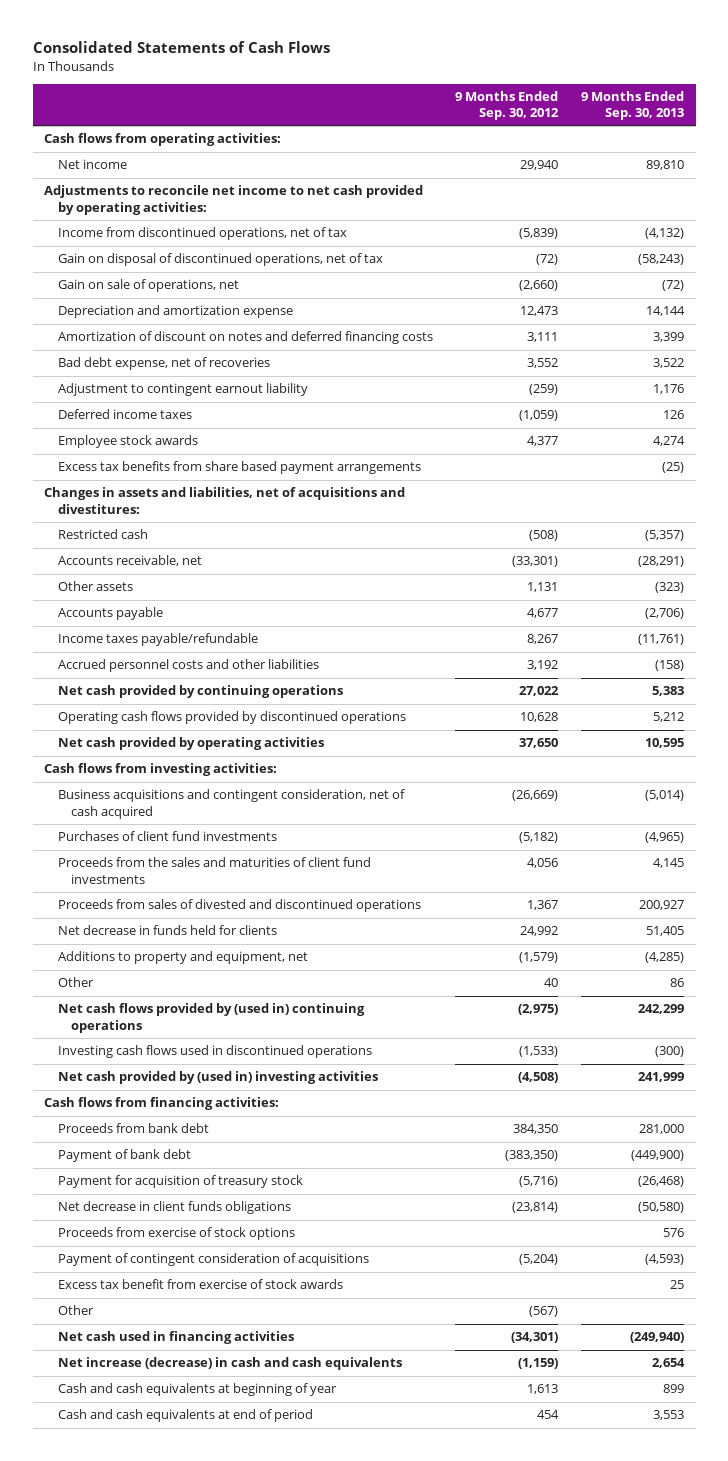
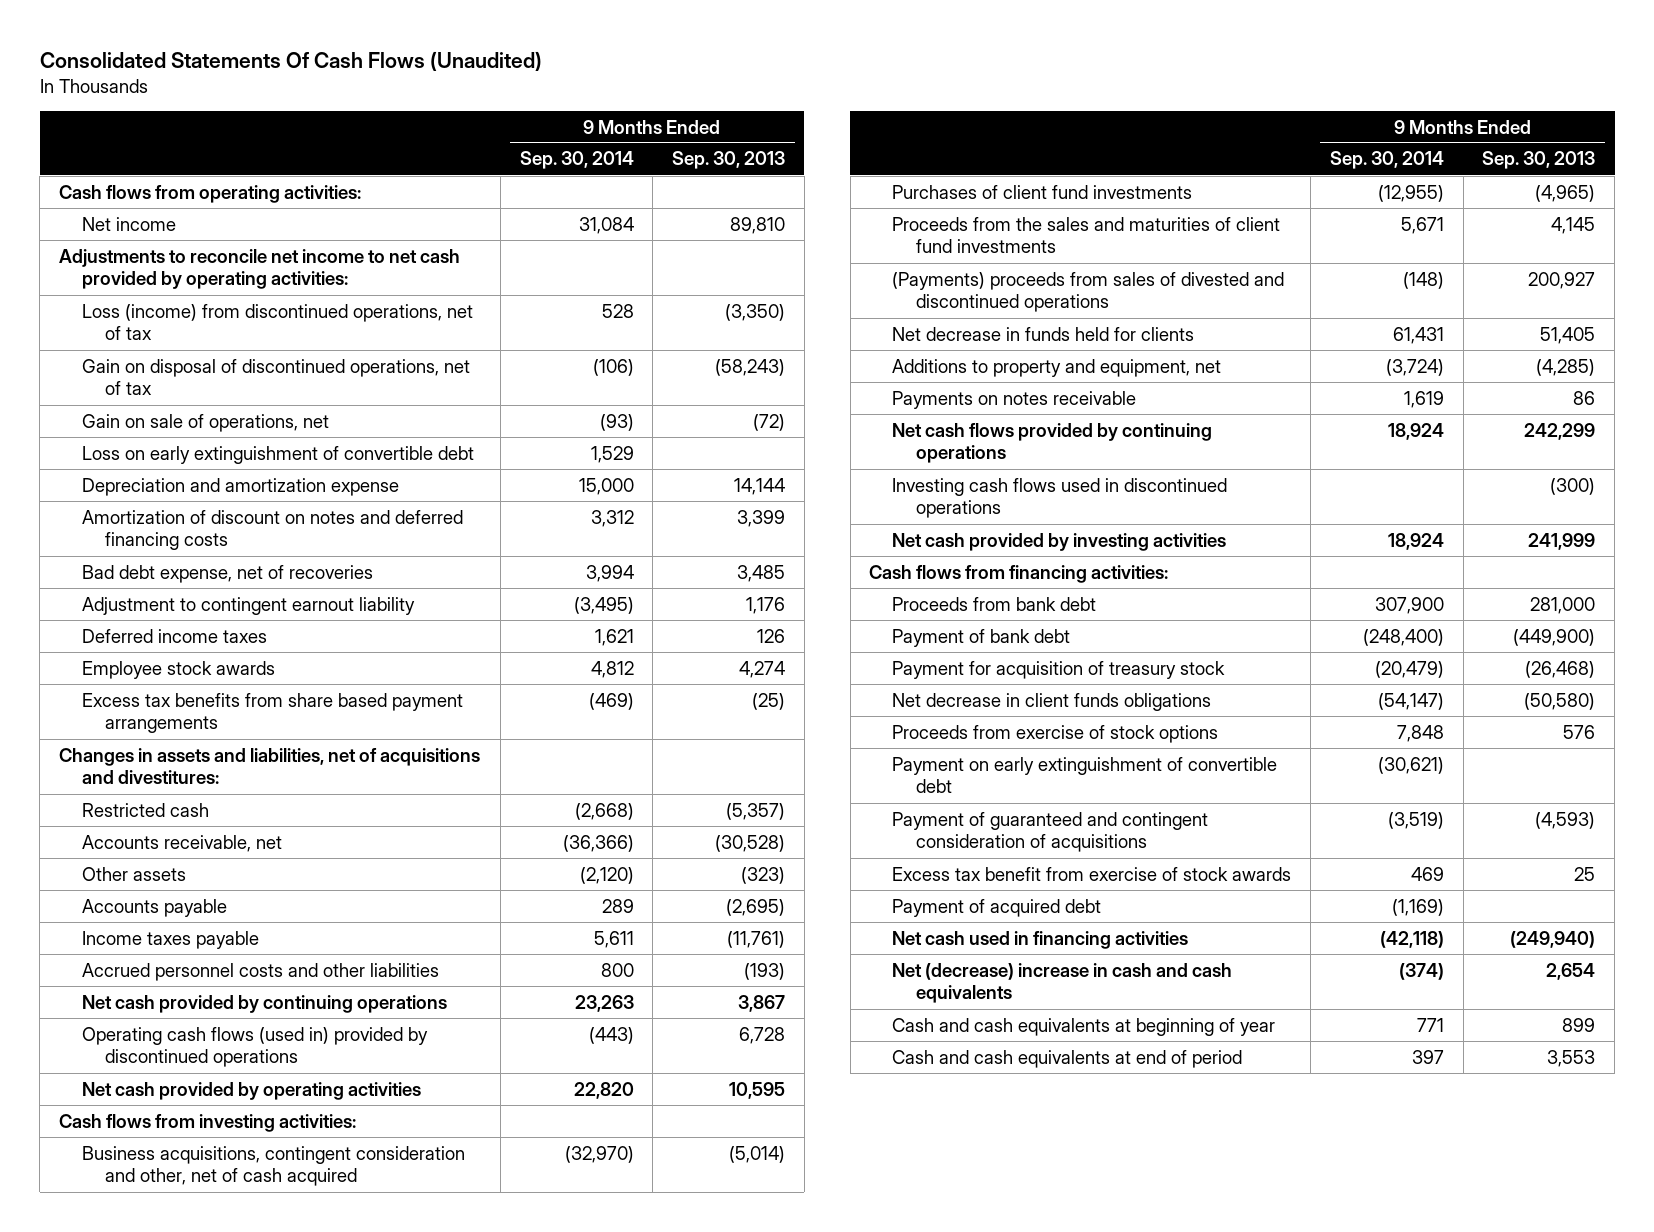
[32,40,330,53] Consolidated Statements of Cash Flows -> [39,51,542,72] Consolidated Statements Of Cash Flows (Unaudited)
[455,91,560,121] 9 Months Ended Sep. 30, 2012 -> none
none -> [519,151,634,170] Sep. 30, 2014
[57,227,347,241] Income from discontinued operations, net of tax -> [82,303,474,341] Loss (income) from discontinued operations, net of tax
[645,228,685,240] (4,132) -> [725,303,786,321] (3,350)
none -> [82,445,475,464] Loss on early extinguishment of convertible debt
[653,358,685,369] 3,522 -> [737,564,786,582] 3,485
[638,556,685,568] (28,291) -> [715,834,786,852] (30,528)
[645,608,685,620] (2,706) -> [726,898,786,916] (2,695)
[57,633,258,647] Income taxes payable/refundable -> [82,930,260,949] Income taxes payable
[655,660,685,672] (158) -> [744,962,786,980] (193)
[652,686,685,697] 5,383 -> [738,994,786,1012] 3,867
[57,711,406,725] Operating cash flows provided by discontinued operations -> [82,1026,429,1068] Operating cash flows (used in) provided by discontinued operations
[653,712,685,723] 5,212 -> [739,1026,786,1044] 6,728
[57,789,405,819] Business acquisitions and contingent consideration, net of cash acquired -> [82,1145,466,1187] Business acquisitions, contingent consideration and other, net of cash acquired
[57,899,421,913] Proceeds from sales of divested and discontinued operations -> [892,271,1285,313] (Payments) proceeds from sales of divested and discontinued operations
[57,977,94,988] Other -> [892,390,1137,409] Payments on notes receivable
[57,1003,365,1033] Net cash flows provided by (used in) continuing operations -> [892,422,1213,464] Net cash flows provided by continuing operations
[57,1071,378,1085] Net cash provided by (used in) investing activities -> [892,532,1227,551] Net cash provided by investing activities
none -> [892,756,1278,794] Payment on early extinguishment of convertible debt
[57,1253,369,1267] Payment of contingent consideration of acquisitions -> [892,811,1209,853] Payment of guaranteed and contingent consideration of acquisitions
[57,1305,94,1316] Other -> [892,898,1102,917] Payment of acquired debt
[57,1357,402,1371] Net increase (decrease) in cash and cash equivalents -> [892,962,1233,1004] Net (decrease) increase in cash and cash equivalents

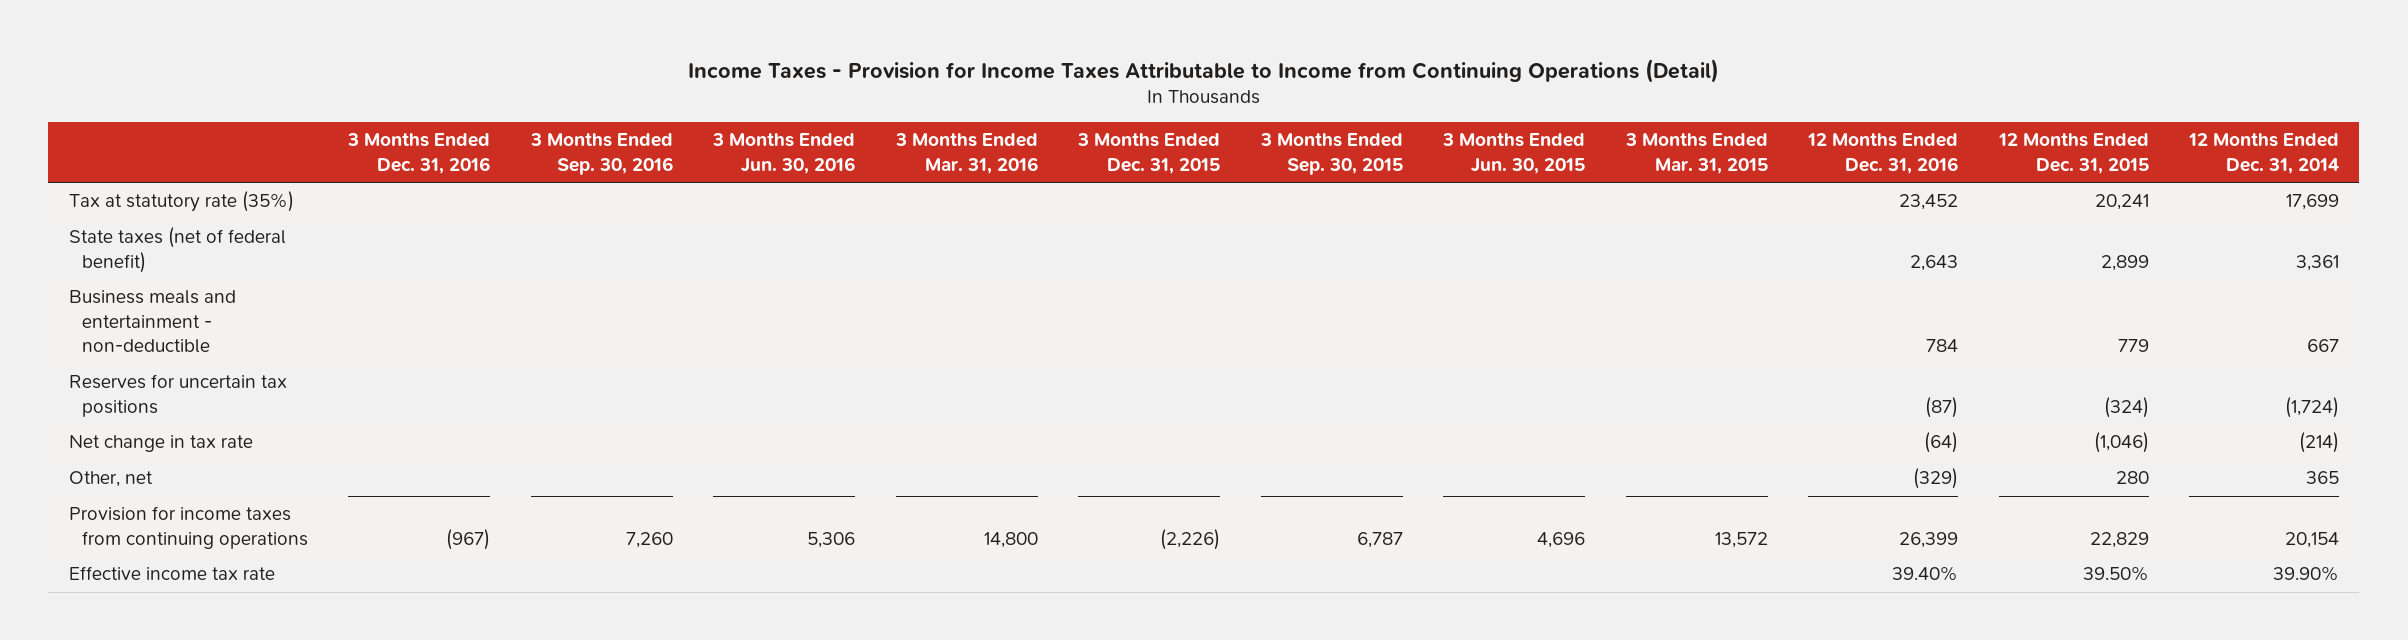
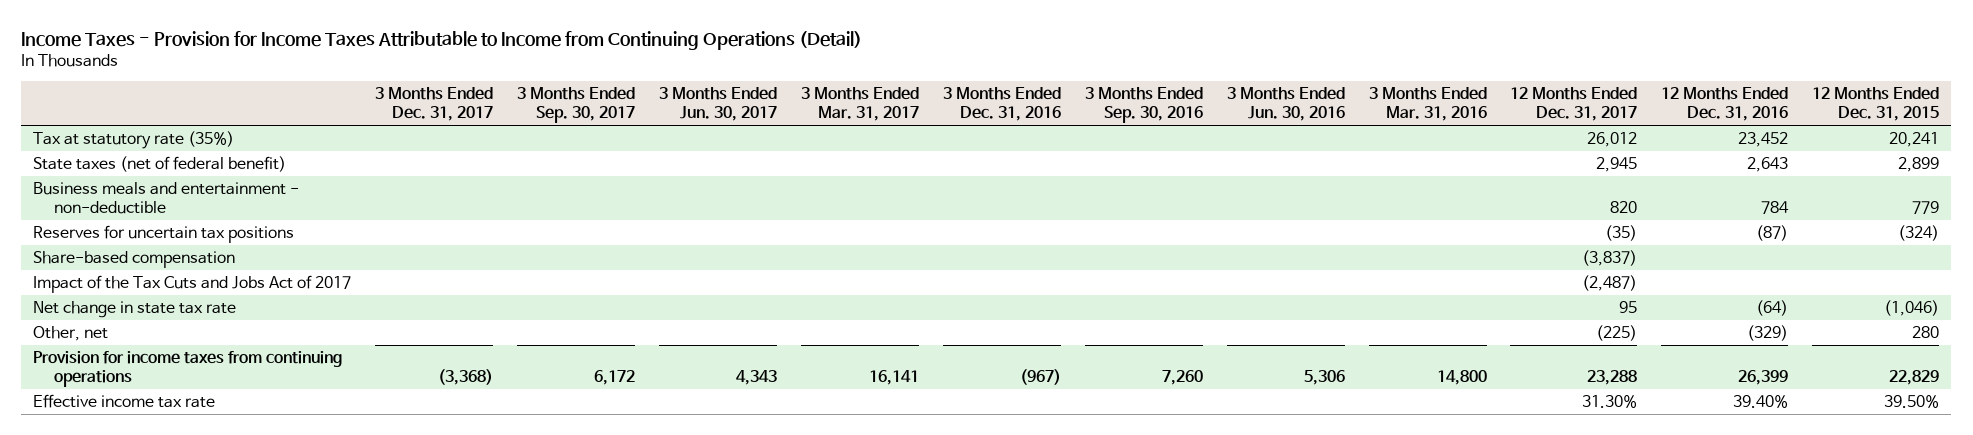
[1077,133,1221,174] 3 Months Ended Dec. 31, 2015 -> none
[1259,133,1403,175] 3 Months Ended Sep. 30, 2015 -> none
[1442,133,1586,174] 3 Months Ended Jun. 30, 2015 -> none
[1624,133,1768,174] 3 Months Ended Mar. 31, 2015 -> none
[2188,133,2340,174] 12 Months Ended Dec. 31, 2014 -> none
none -> [375,86,494,122] 3 Months Ended Dec. 31, 2017
none -> [517,86,636,124] 3 Months Ended Sep. 30, 2017
none -> [658,86,777,122] 3 Months Ended Jun. 30, 2017
none -> [800,86,919,122] 3 Months Ended Mar. 31, 2017
none -> [1510,86,1638,122] 12 Months Ended Dec. 31, 2017
none -> [33,251,236,269] Share-based compensation
none -> [33,275,352,294] Impact of the Tax Cuts and Jobs Act of 2017
[68,435,253,453] Net change in tax rate -> [33,301,237,319] Net change in state tax rate

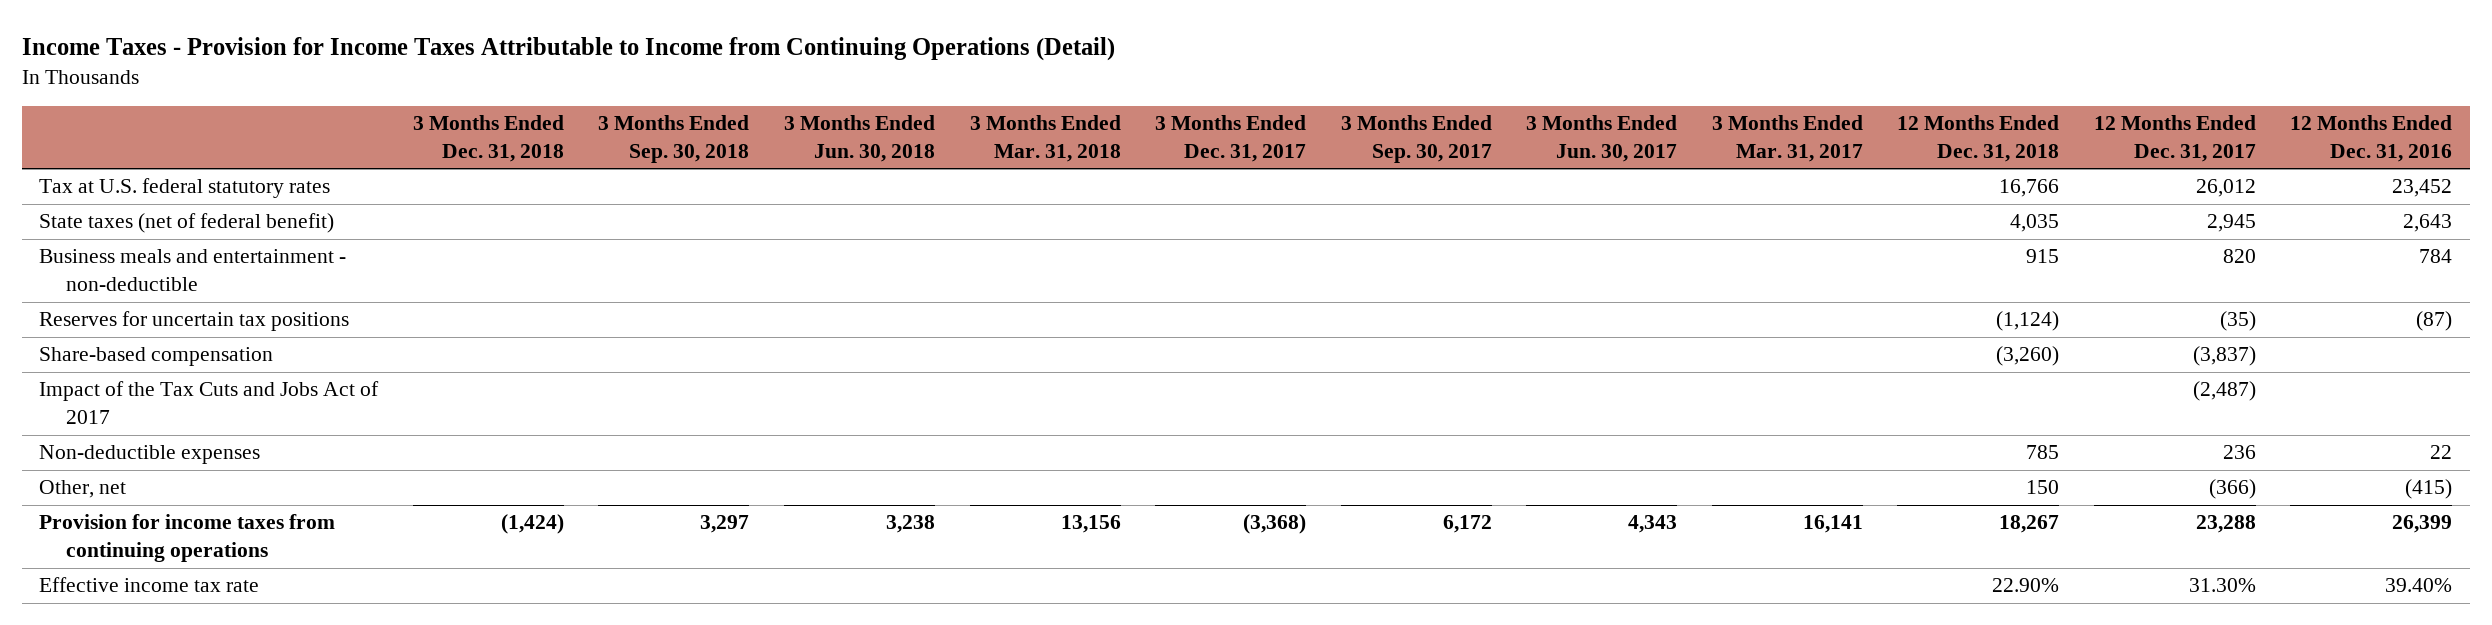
[942,86,1061,122] 3 Months Ended Dec. 31, 2016 -> none
[1084,86,1203,124] 3 Months Ended Sep. 30, 2016 -> none
[1226,86,1345,122] 3 Months Ended Jun. 30, 2016 -> none
[1368,86,1487,122] 3 Months Ended Mar. 31, 2016 -> none
[1812,86,1940,122] 12 Months Ended Dec. 31, 2015 -> none
none -> [412,115,564,162] 3 Months Ended Dec. 31, 2018
none -> [598,115,750,163] 3 Months Ended Sep. 30, 2018
none -> [784,115,936,162] 3 Months Ended Jun. 30, 2018
none -> [969,115,1121,162] 3 Months Ended Mar. 31, 2018
none -> [1897,115,2060,162] 12 Months Ended Dec. 31, 2018
[33,131,235,150] Tax at statutory rate (35%) -> [39,178,331,199] Tax at U.S. federal statutory rates
[33,301,237,319] Net change in state tax rate -> none
none -> [39,445,261,465] Non-deductible expenses
[1596,325,1638,342] (225) -> [2208,479,2256,500] (366)
[1747,325,1789,342] (329) -> [2405,479,2453,500] (415)

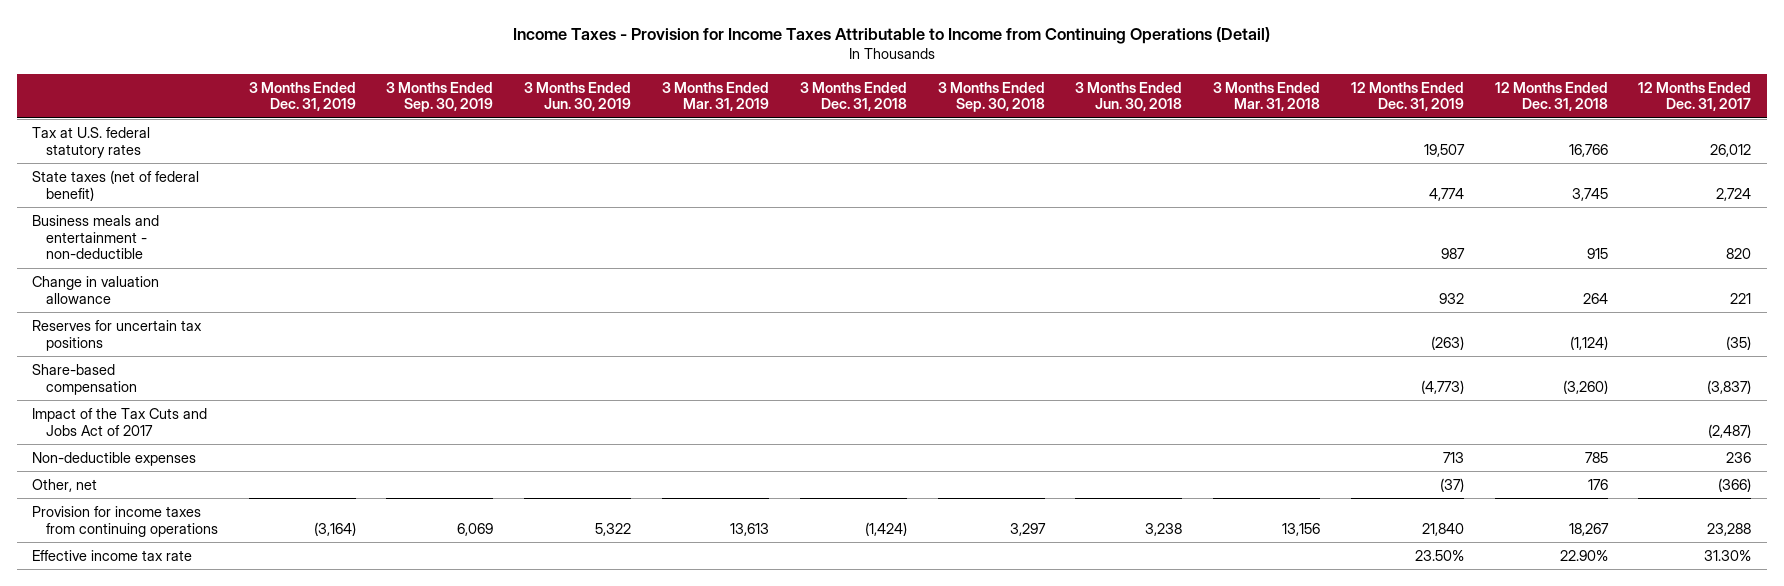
[1155,115,1307,162] 3 Months Ended Dec. 31, 2017 -> none
[1340,115,1492,163] 3 Months Ended Sep. 30, 2017 -> none
[1526,115,1678,162] 3 Months Ended Jun. 30, 2017 -> none
[1711,115,1863,162] 3 Months Ended Mar. 31, 2017 -> none
[2290,115,2453,162] 12 Months Ended Dec. 31, 2016 -> none
none -> [248,81,356,112] 3 Months Ended Dec. 31, 2019
none -> [386,81,494,113] 3 Months Ended Sep. 30, 2019
none -> [524,81,632,112] 3 Months Ended Jun. 30, 2019
none -> [661,81,769,112] 3 Months Ended Mar. 31, 2019
none -> [1350,81,1464,112] 12 Months Ended Dec. 31, 2019
[2010,214,2060,233] 4,035 -> [1571,187,1608,201] 3,745
[2206,214,2256,233] 2,945 -> [1716,187,1752,201] 2,724
none -> [32,275,160,304] Change in valuation allowance
[2026,480,2060,495] 150 -> [1587,478,1608,490] 176

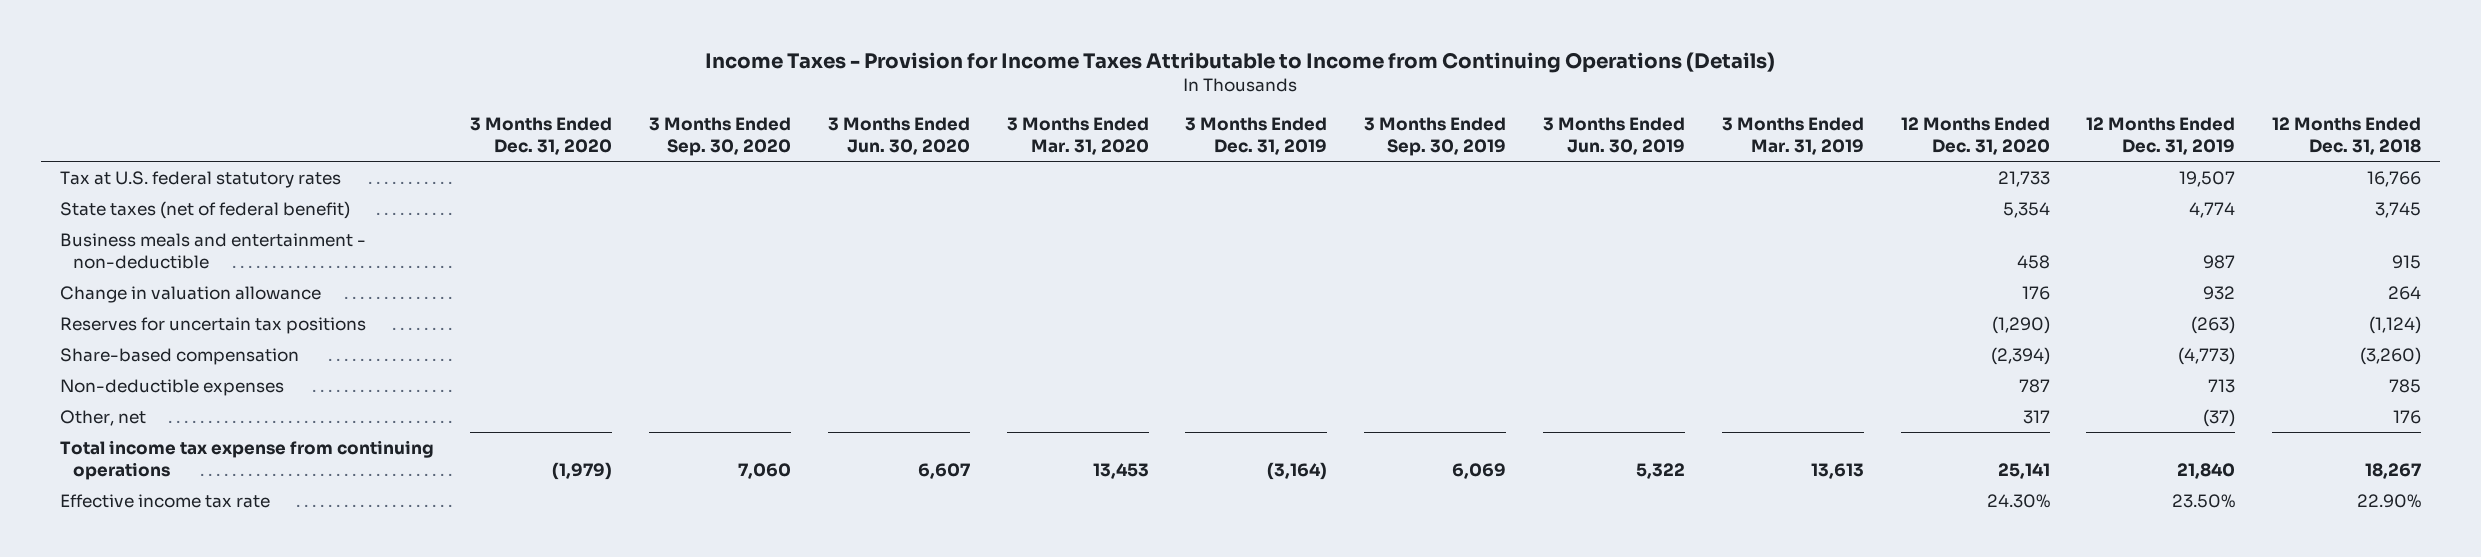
[512,26,1270,44] Income Taxes - Provision for Income Taxes Attributable to Income from Continuing Operations (Detail) -> [705,51,1776,73] Income Taxes - Provision for Income Taxes Attributable to Income from Continuing Operations (Details)
[799,81,907,112] 3 Months Ended Dec. 31, 2018 -> none
[937,81,1045,113] 3 Months Ended Sep. 30, 2018 -> none
[1075,81,1183,112] 3 Months Ended Jun. 30, 2018 -> none
[1213,81,1321,112] 3 Months Ended Mar. 31, 2018 -> none
[1638,81,1752,112] 12 Months Ended Dec. 31, 2017 -> none
none -> [470,117,613,156] 3 Months Ended Dec. 31, 2020
none -> [649,117,792,157] 3 Months Ended Sep. 30, 2020
none -> [827,117,970,156] 3 Months Ended Jun. 30, 2020
none -> [1006,117,1149,156] 3 Months Ended Mar. 31, 2020
none -> [1900,117,2050,156] 12 Months Ended Dec. 31, 2020
[32,407,208,436] Impact of the Tax Cuts and Jobs Act of 2017 -> none
[32,505,218,537] Provision for income taxes from continuing operations -> [59,439,434,480] Total income tax expense from continuing operations

